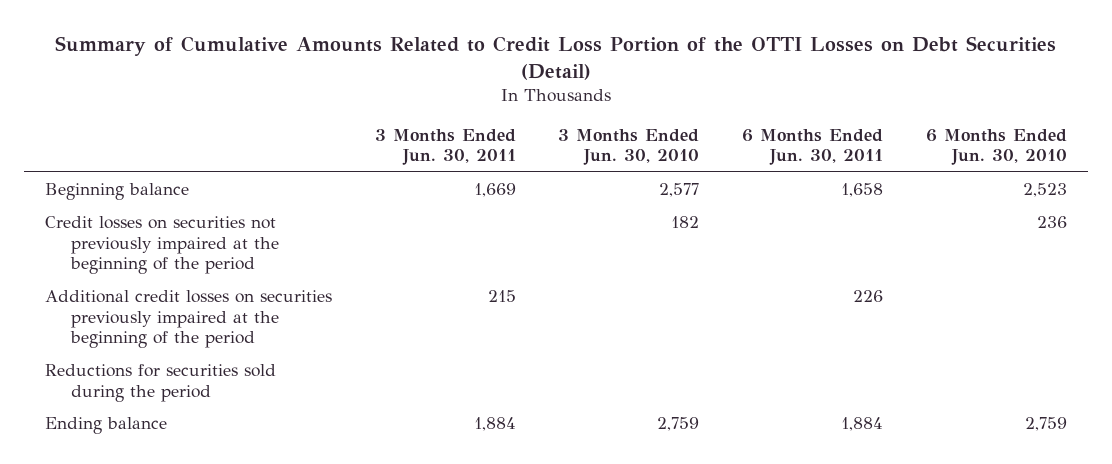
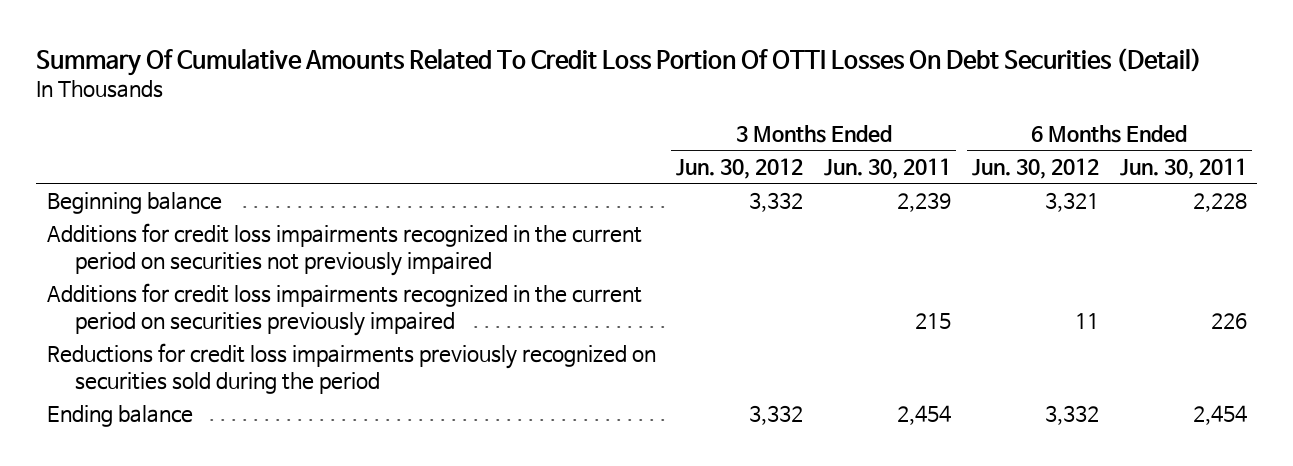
[54,35,1056,80] Summary of Cumulative Amounts Related to Credit Loss Portion of the OTTI Losses on Debt Securities (Detail) -> [36,48,1203,77] Summary Of Cumulative Amounts Related To Credit Loss Portion Of OTTI Losses On Debt Securities (Detail)
[558,128,700,166] 3 Months Ended Jun. 30, 2010 -> none
[925,128,1067,166] 6 Months Ended Jun. 30, 2010 -> none
none -> [676,158,804,180] Jun. 30, 2012
none -> [971,158,1099,180] Jun. 30, 2012
[473,183,516,198] 1,669 -> [897,192,952,213] 2,239
[841,183,884,198] 1,658 -> [1192,193,1247,213] 2,228
[45,216,279,275] Credit losses on securities not previously impaired at the beginning of the period -> [46,223,642,276] Additions for credit loss impairments recognized in the current period on securities not previously impaired
[45,290,333,349] Additional credit losses on securities previously impaired at the beginning of the period -> [46,283,642,336] Additions for credit loss impairments recognized in the current period on securities previously impaired
[45,364,277,402] Reductions for securities sold during the period -> [46,343,656,394] Reductions for credit loss impairments previously recognized on securities sold during the period
[473,417,516,432] 1,884 -> [897,405,952,426] 2,454
[841,417,884,432] 1,884 -> [1192,405,1247,426] 2,454

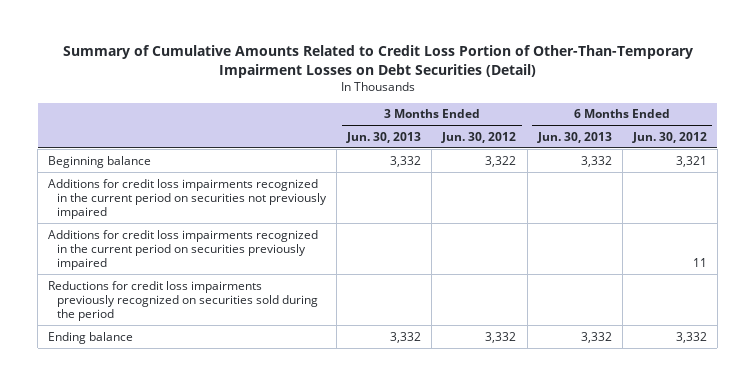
[36,48,1203,77] Summary Of Cumulative Amounts Related To Credit Loss Portion Of OTTI Losses On Debt Securities (Detail) -> [62,45,693,78] Summary of Cumulative Amounts Related to Credit Loss Portion of Other-Than-Temporary Impairment Losses on Debt Securities (Detail)
[824,158,952,180] Jun. 30, 2011 -> none
[1119,158,1247,180] Jun. 30, 2011 -> none
none -> [346,131,422,143] Jun. 30, 2013
none -> [536,131,612,143] Jun. 30, 2013
[749,192,804,213] 3,332 -> [485,155,517,167] 3,322

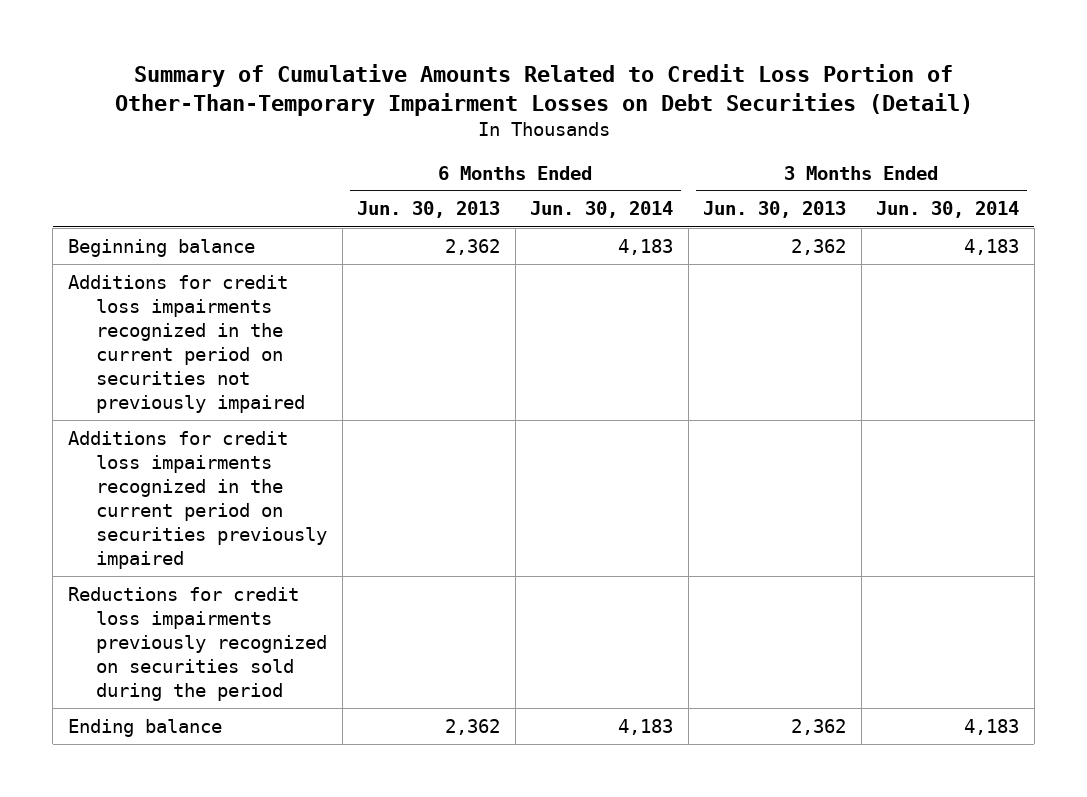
[441,131,517,143] Jun. 30, 2012 -> none
[631,131,707,143] Jun. 30, 2012 -> none
none -> [530,201,674,219] Jun. 30, 2014
none -> [876,201,1020,219] Jun. 30, 2014
[390,155,422,167] 3,332 -> [791,238,847,255] 2,362
[580,155,612,167] 3,332 -> [445,238,501,255] 2,362
[390,331,422,343] 3,332 -> [791,718,847,735] 2,362
[580,331,612,343] 3,332 -> [445,718,501,735] 2,362

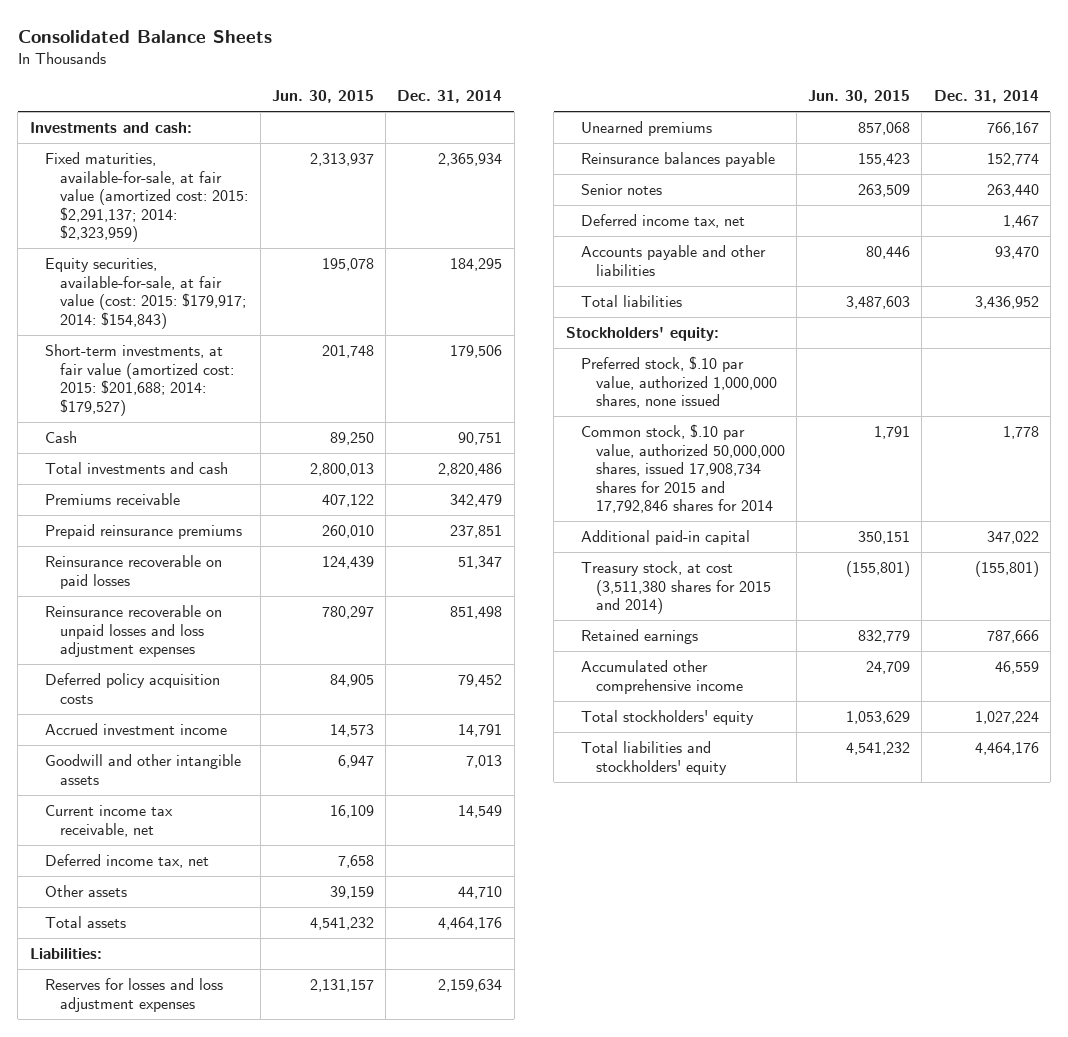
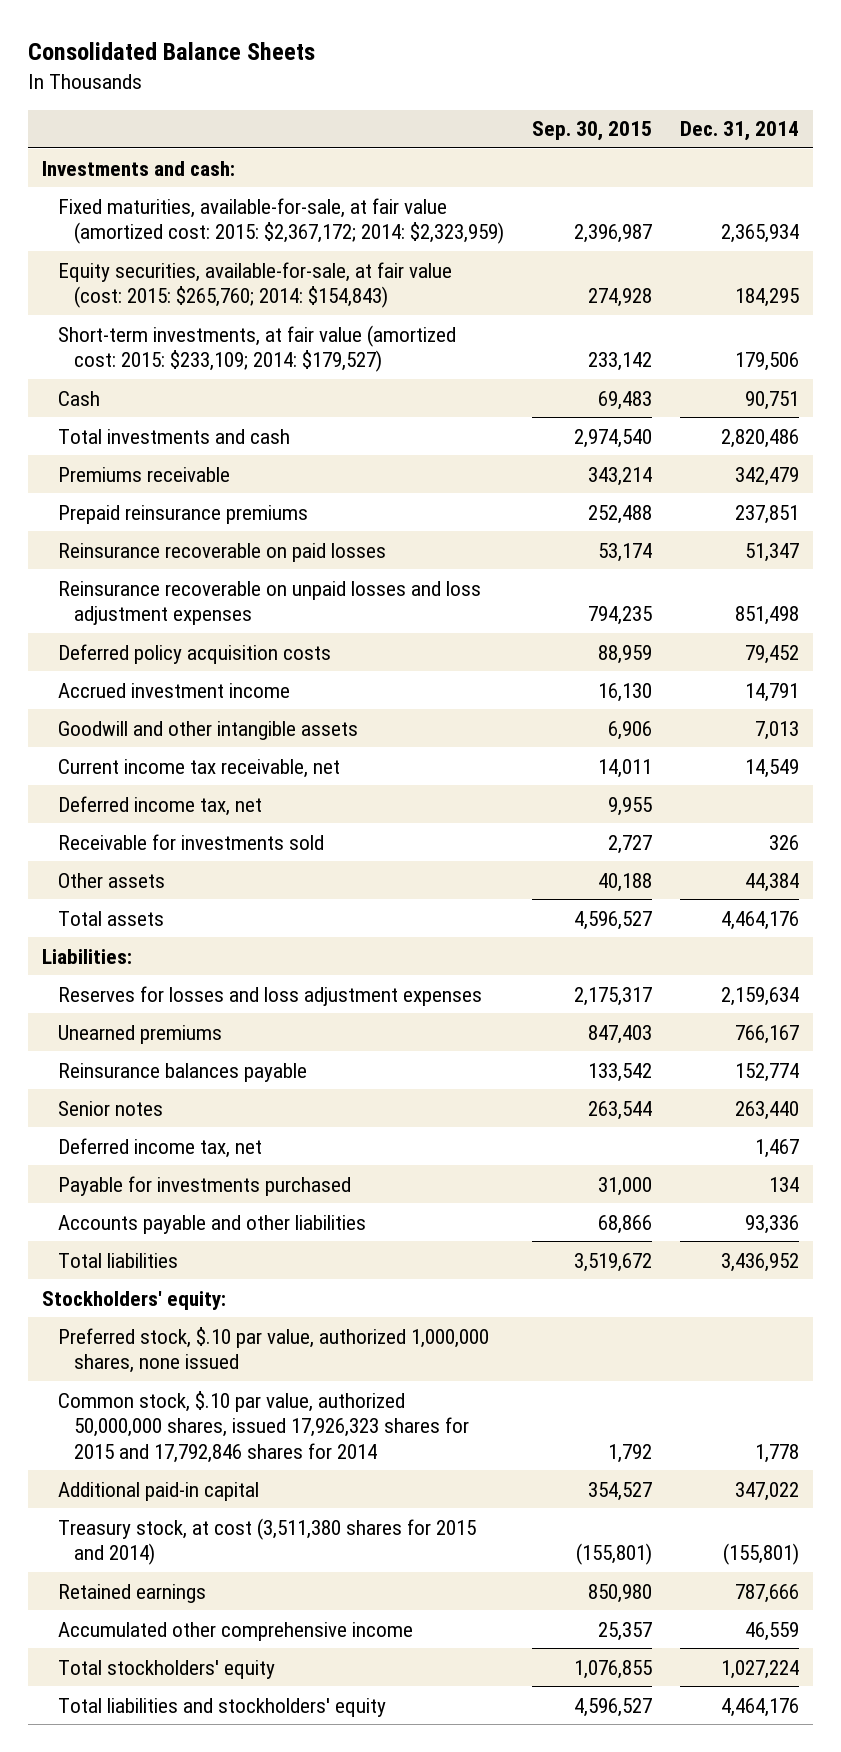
[272,90,375,104] Jun. 30, 2015 -> none
none -> [531,121,652,142] Sep. 30, 2015
[44,152,248,243] Fixed maturities, available-for-sale, at fair value (amortized cost: 2015: $2,291,137; 2014: $2,323,959) -> [57,197,504,245] Fixed maturities, available-for-sale, at fair value (amortized cost: 2015: $2,367,172; 2014: $2,323,959)
[44,258,246,329] Equity securities, available-for-sale, at fair value (cost: 2015: $179,917; 2014: $154,843) -> [57,261,452,309] Equity securities, available-for-sale, at fair value (cost: 2015: $265,760; 2014: $154,843)
[44,344,234,416] Short-term investments, at fair value (amortized cost: 2015: $201,688; 2014: $179,527) -> [57,324,456,373] Short-term investments, at fair value (amortized cost: 2015: $233,109; 2014: $179,527)
none -> [57,833,324,850] Receivable for investments sold
[458,886,503,900] 44,710 -> [745,872,800,892] 44,384
none -> [57,1175,351,1196] Payable for investments purchased
[994,246,1039,260] 93,470 -> [745,1214,800,1234] 93,336
[580,424,785,514] Common stock, $.10 par value, authorized 50,000,000 shares, issued 17,908,734 shares for 2015 and 17,792,846 shares for 2014 -> [57,1390,469,1463] Common stock, $.10 par value, authorized 50,000,000 shares, issued 17,926,323 shares for 2015 and 17,792,846 shares for 2014

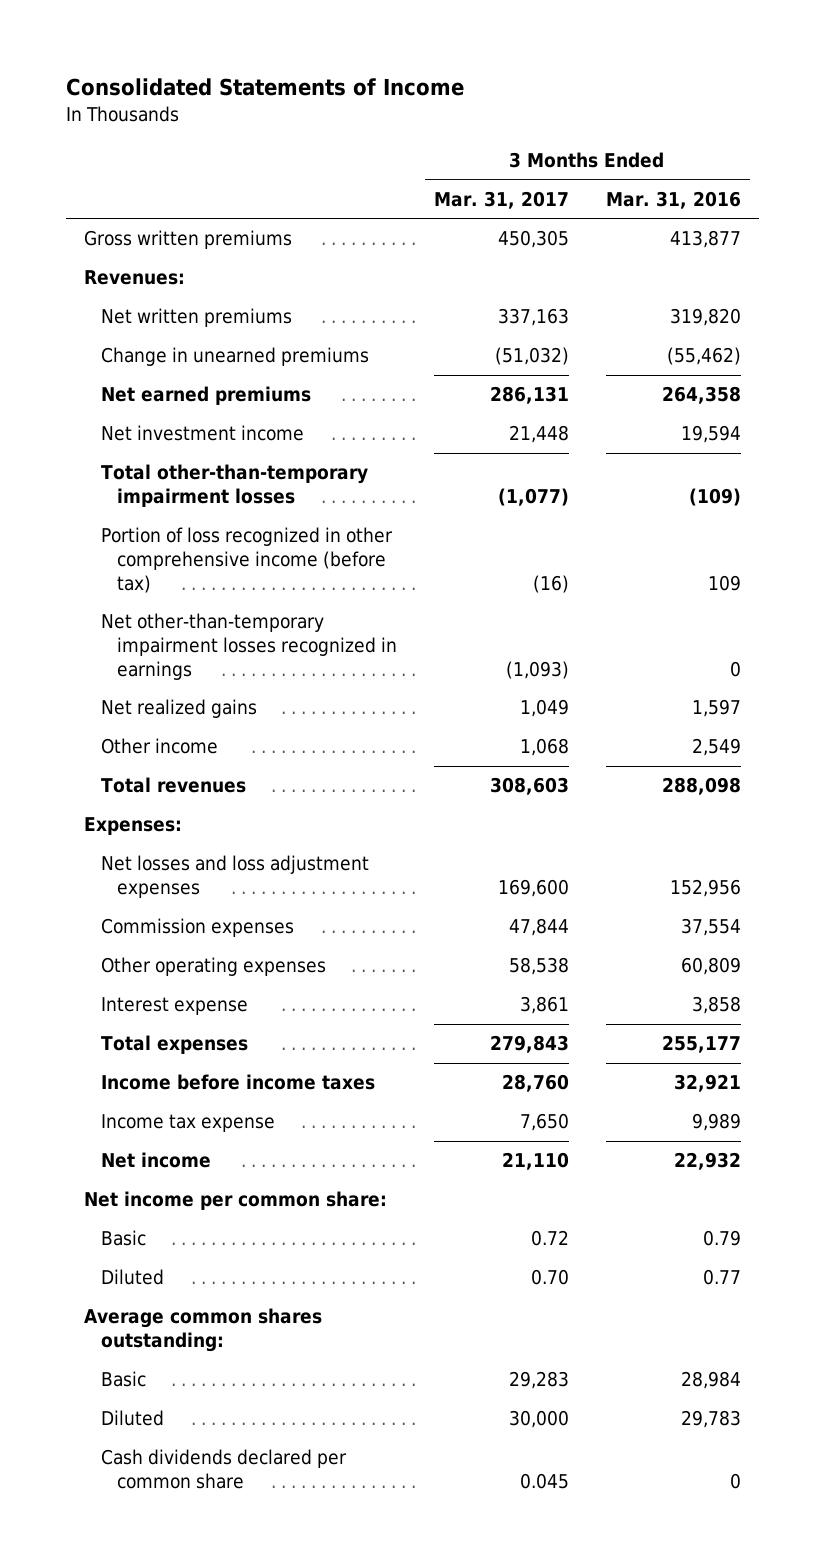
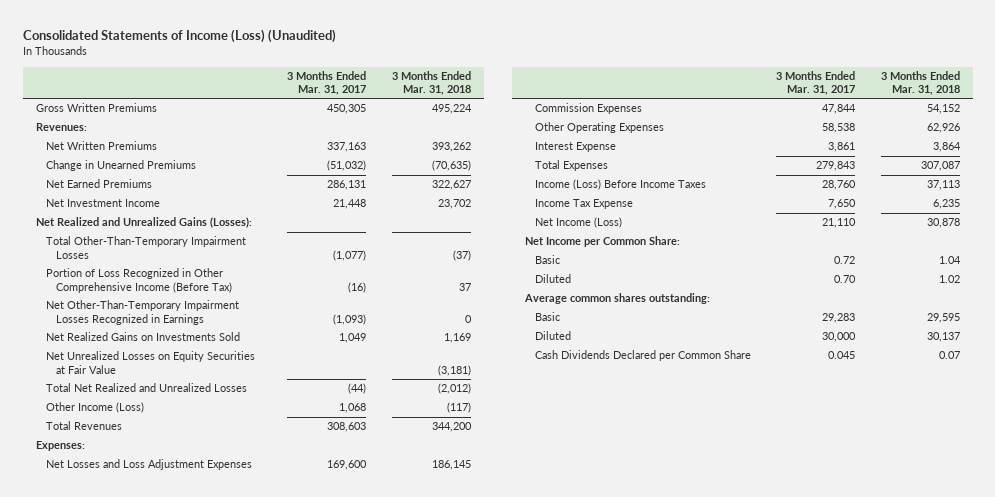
[65,78,464,97] Consolidated Statements of Income -> [22,29,336,44] Consolidated Statements of Income (Loss) (Unaudited)
[605,190,741,209] Mar. 31, 2016 -> none
none -> [391,70,471,96] 3 Months Ended Mar. 31, 2018
[83,230,292,250] Gross written premiums -> [35,103,157,113] Gross Written Premiums
[100,308,292,328] Net written premiums -> [45,141,157,151] Net Written Premiums
[100,347,369,367] Change in unearned premiums -> [45,160,196,172] Change in Unearned Premiums
[100,386,311,406] Net earned premiums -> [45,179,152,189] Net Earned Premiums
[100,425,304,442] Net investment income -> [45,199,160,208] Net Investment Income
none -> [35,217,252,229] Net Realized and Unrealized Gains (Losses):
[100,464,368,508] Total other-than-temporary impairment losses -> [45,236,246,259] Total Other-Than-Temporary Impairment Losses
[100,527,393,593] Portion of loss recognized in other comprehensive income (before tax) -> [45,268,232,293] Portion of Loss Recognized in Other Comprehensive Income (Before Tax)
[100,613,398,680] Net other-than-temporary impairment losses recognized in earnings -> [45,300,239,325] Net Other-Than-Temporary Impairment Losses Recognized in Earnings
[100,699,257,719] Net realized gains -> [45,332,240,342] Net Realized Gains on Investments Sold
none -> [45,351,255,374] Net Unrealized Losses on Equity Securities at Fair Value
none -> [45,383,247,393] Total Net Realized and Unrealized Losses
[100,738,218,755] Other income -> [45,402,144,414] Other Income (Loss)
[100,777,246,794] Total revenues -> [45,421,122,431] Total Revenues
[100,855,369,899] Net losses and loss adjustment expenses -> [45,459,252,471] Net Losses and Loss Adjustment Expenses
[100,918,294,938] Commission expenses -> [534,103,642,115] Commission Expenses
[100,957,326,977] Other operating expenses -> [534,122,664,134] Other Operating Expenses
[100,997,248,1016] Interest expense -> [534,142,616,153] Interest Expense
[100,1035,248,1055] Total expenses -> [534,160,608,172] Total Expenses
[100,1074,375,1091] Income before income taxes -> [534,179,706,191] Income (Loss) Before Income Taxes
[100,1114,275,1133] Income tax expense -> [534,199,633,210] Income Tax Expense
[100,1152,211,1169] Net income -> [534,217,622,229] Net Income (Loss)
[83,1191,387,1211] Net income per common share: -> [524,236,680,248] Net Income per Common Share:
[100,1449,347,1490] Cash dividends declared per common share -> [534,350,751,362] Cash Dividends Declared per Common Share

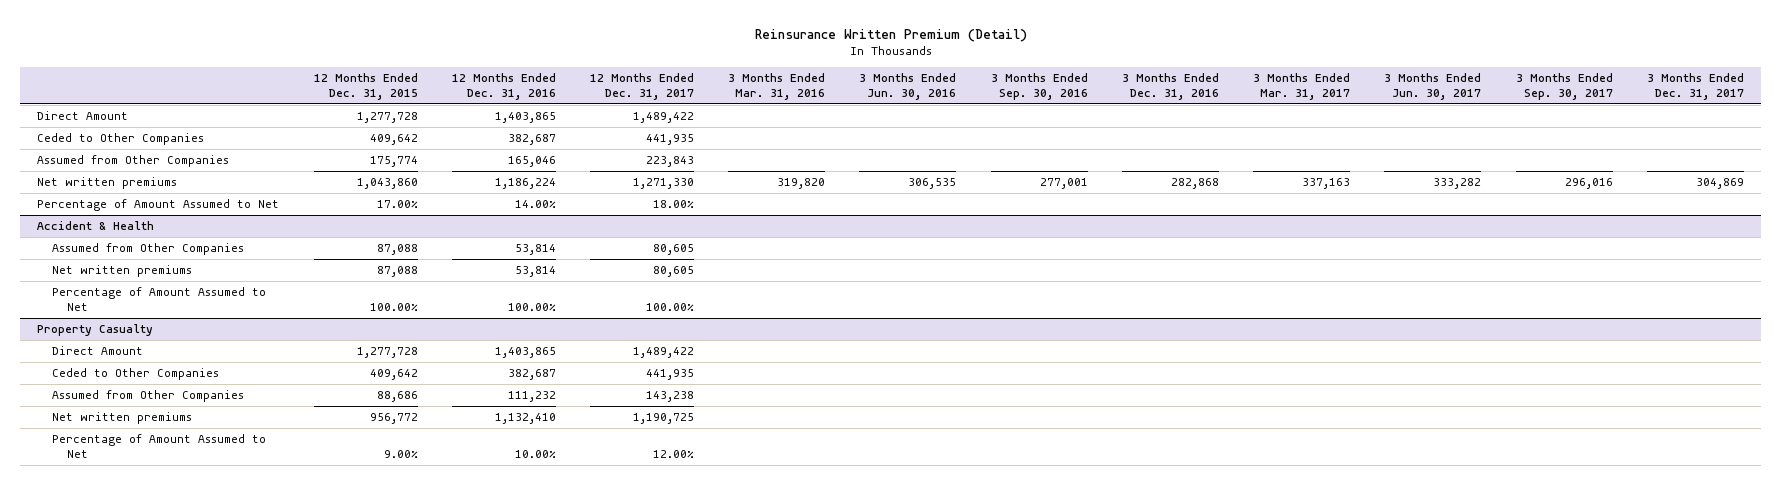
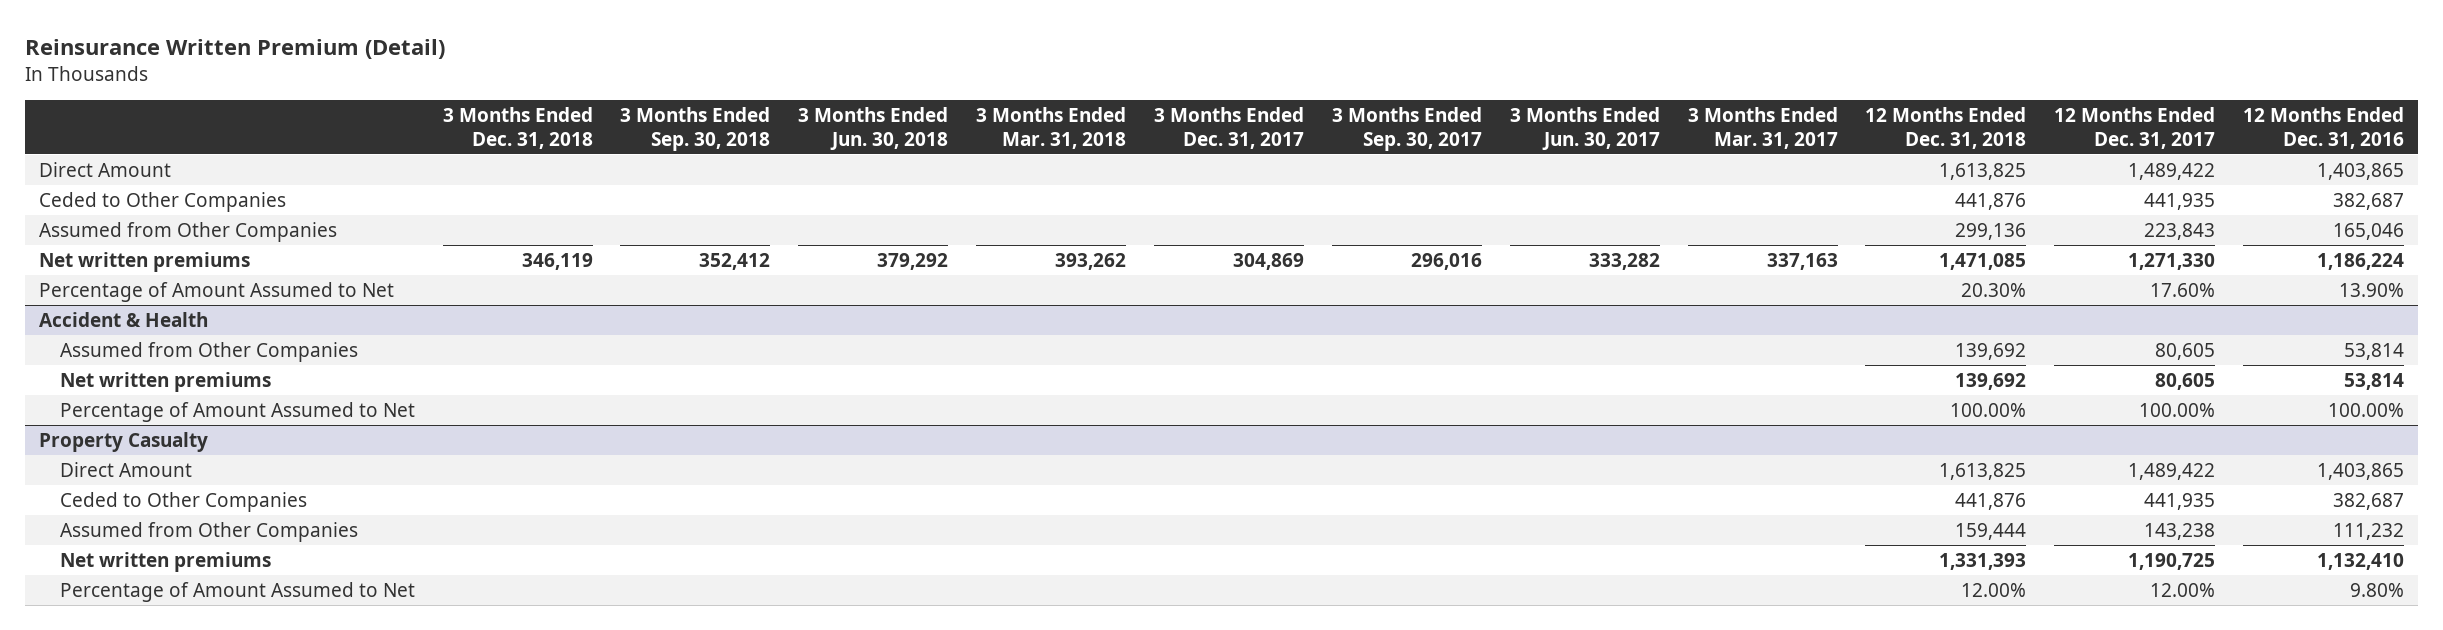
[313,72,418,100] 12 Months Ended Dec. 31, 2015 -> none
[728,72,826,100] 3 Months Ended Mar. 31, 2016 -> none
[859,72,957,100] 3 Months Ended Jun. 30, 2016 -> none
[990,72,1088,100] 3 Months Ended Sep. 30, 2016 -> none
[1121,72,1219,100] 3 Months Ended Dec. 31, 2016 -> none
none -> [442,106,593,149] 3 Months Ended Dec. 31, 2018
none -> [620,106,771,151] 3 Months Ended Sep. 30, 2018
none -> [798,106,949,150] 3 Months Ended Jun. 30, 2018
none -> [976,106,1127,149] 3 Months Ended Mar. 31, 2018
none -> [1865,106,2027,149] 12 Months Ended Dec. 31, 2018
[514,200,556,209] 14.00% -> [2339,282,2405,297] 13.90%
[652,200,694,209] 18.00% -> [2150,282,2216,297] 17.60%
[514,449,556,458] 10.00% -> [2350,582,2405,597] 9.80%

